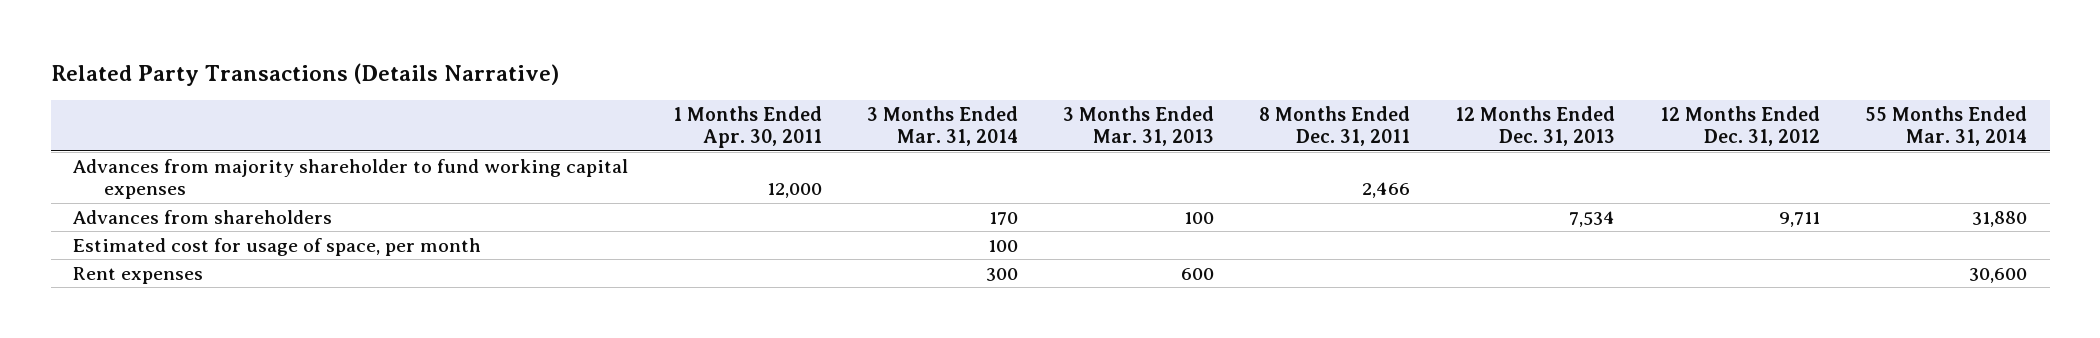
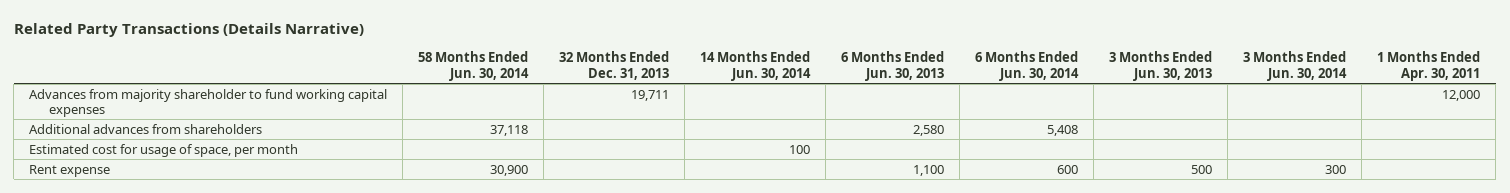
[867,105,1019,147] 3 Months Ended Mar. 31, 2014 -> none
[1063,105,1215,147] 3 Months Ended Mar. 31, 2013 -> none
[1259,105,1411,147] 8 Months Ended Dec. 31, 2011 -> none
[1455,105,1616,147] 12 Months Ended Dec. 31, 2013 -> none
[1660,105,1821,147] 12 Months Ended Dec. 31, 2012 -> none
[1865,105,2028,147] 55 Months Ended Mar. 31, 2014 -> none
none -> [418,51,530,81] 58 Months Ended Jun. 30, 2014
none -> [559,51,670,80] 32 Months Ended Dec. 31, 2013
none -> [700,51,812,81] 14 Months Ended Jun. 30, 2014
none -> [841,51,945,81] 6 Months Ended Jun. 30, 2013
none -> [975,51,1080,81] 6 Months Ended Jun. 30, 2014
none -> [1109,51,1213,81] 3 Months Ended Jun. 30, 2013
none -> [1243,51,1348,81] 3 Months Ended Jun. 30, 2014
[73,209,333,224] Advances from shareholders -> [29,123,263,134] Additional advances from shareholders
[73,266,204,284] Rent expenses -> [29,164,111,177] Rent expense

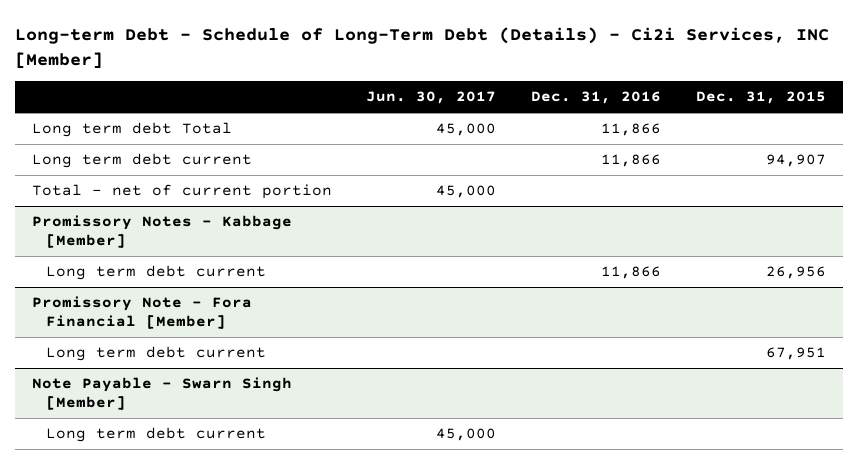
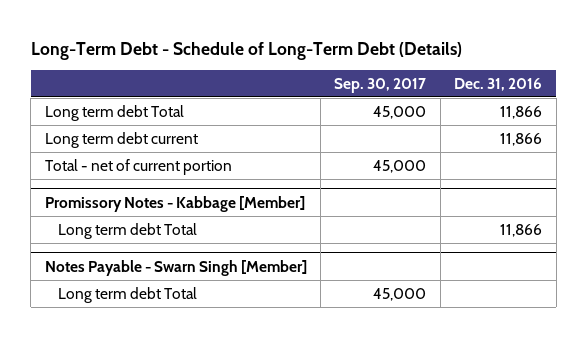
[14,26,829,69] Long-term Debt - Schedule of Long-Term Debt (Details) - Ci2i Services, INC [Member] -> [30,41,462,60] Long-Term Debt - Schedule of Long-Term Debt (Details)
[366,91,497,105] Jun. 30, 2017 -> none
[695,91,826,105] Dec. 31, 2015 -> none
none -> [334,77,427,93] Sep. 30, 2017
[31,296,252,330] Promissory Note - Fora Financial [Member] -> none
[46,346,267,362] Long term debt current -> none
[31,377,292,411] Note Payable - Swarn Singh [Member] -> none
[46,427,267,443] Long term debt current -> none
[46,265,267,281] Long term debt current -> [57,222,197,239] Long term debt Total
none -> [44,259,307,276] Notes Payable - Swarn Singh [Member]
none -> [57,286,197,303] Long term debt Total

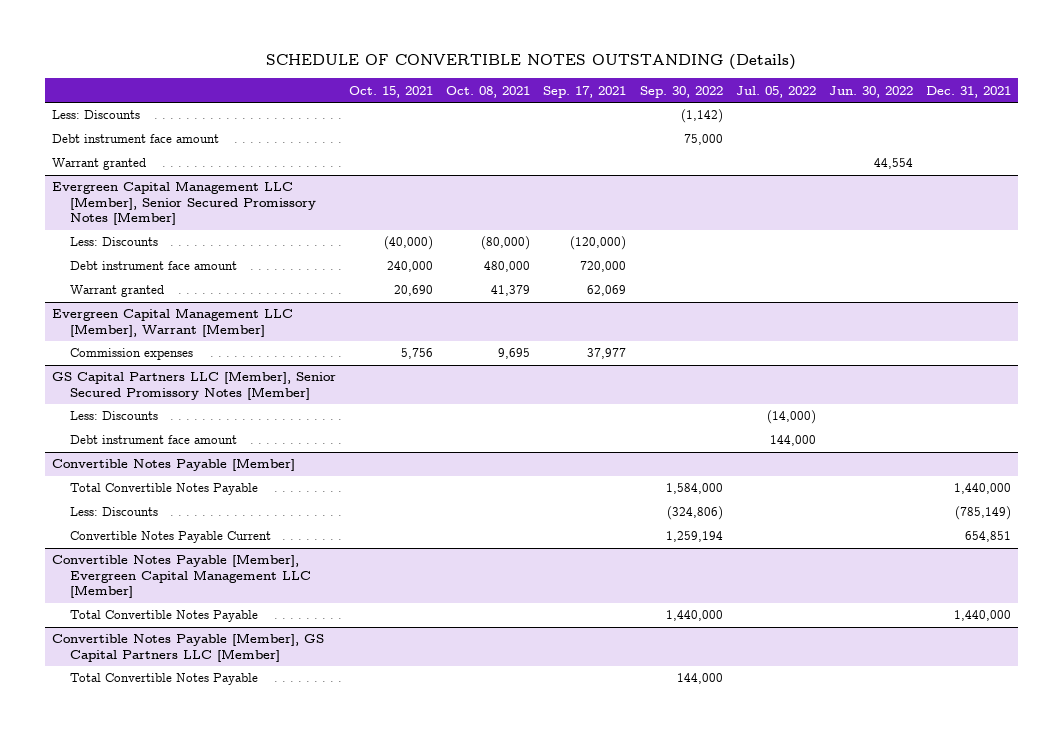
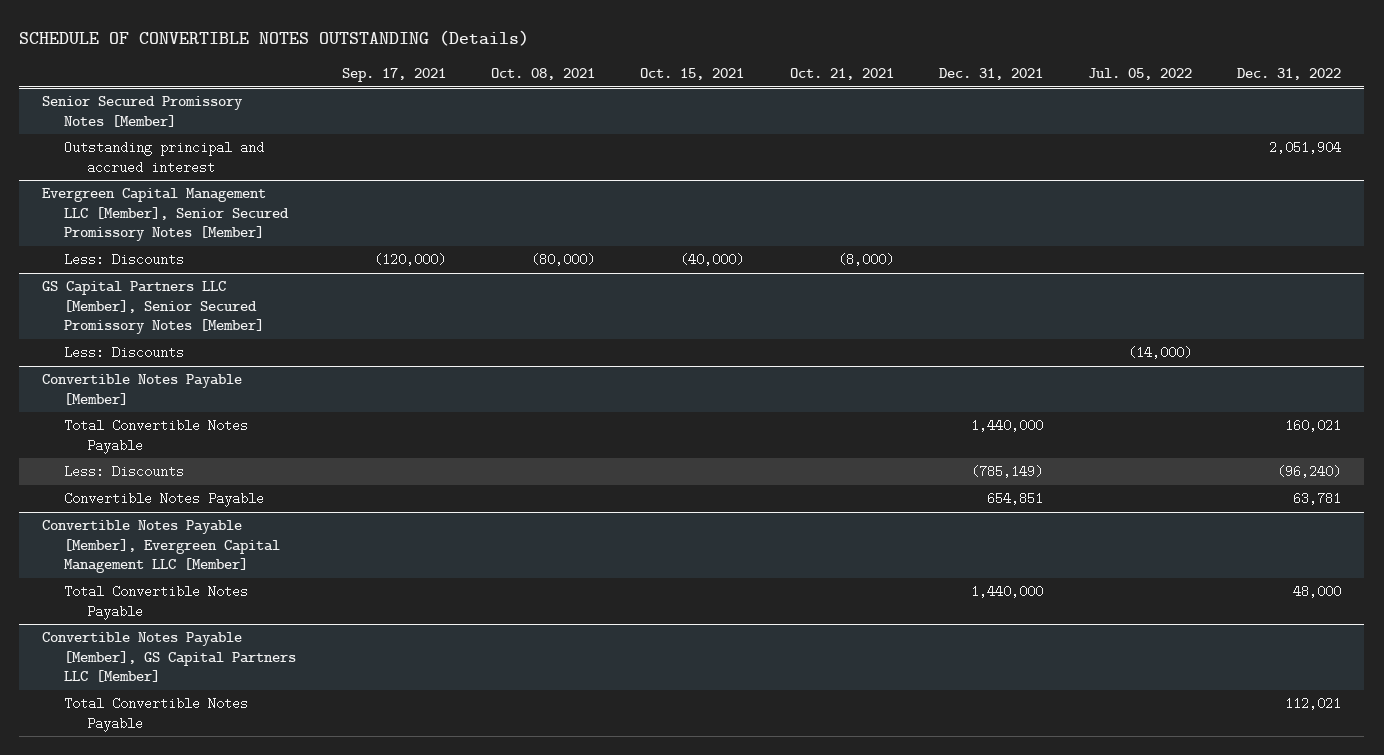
[639,85,723,98] Sep. 30, 2022 -> none
[828,85,913,98] Jun. 30, 2022 -> none
none -> [789,68,894,81] Oct. 21, 2021
none -> [1237,68,1342,81] Dec. 31, 2022
[51,110,140,120] Less: Discounts -> none
[51,134,219,144] Debt instrument face amount -> none
[51,158,146,171] Warrant granted -> none
none -> [42,96,244,127] Senior Secured Promissory Notes [Member]
none -> [64,141,265,174] Outstanding principal and accrued interest
[69,261,237,271] Debt instrument face amount -> none
[69,285,164,298] Warrant granted -> none
[51,308,293,337] Evergreen Capital Management LLC [Member], Warrant [Member] -> none
[69,348,193,361] Commission expenses -> none
[69,435,237,445] Debt instrument face amount -> none
[69,531,271,544] Convertible Notes Payable Current -> [64,492,265,508] Convertible Notes Payable

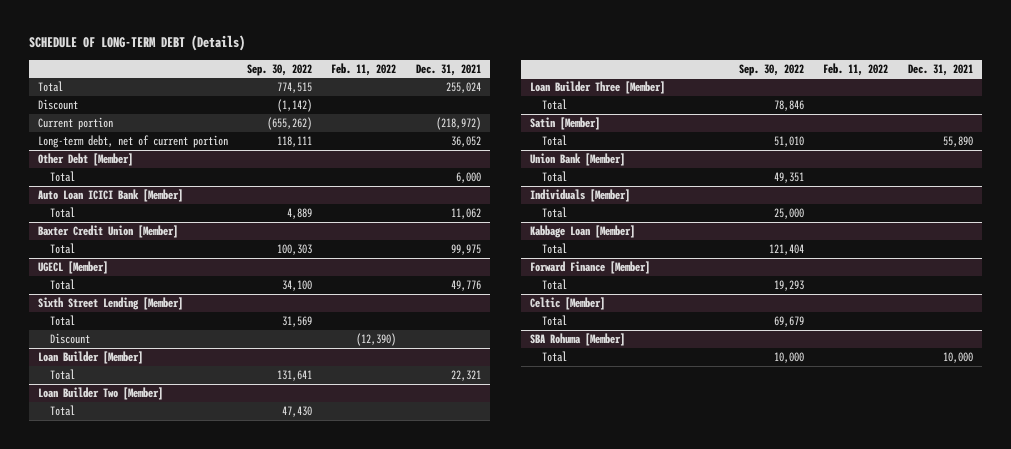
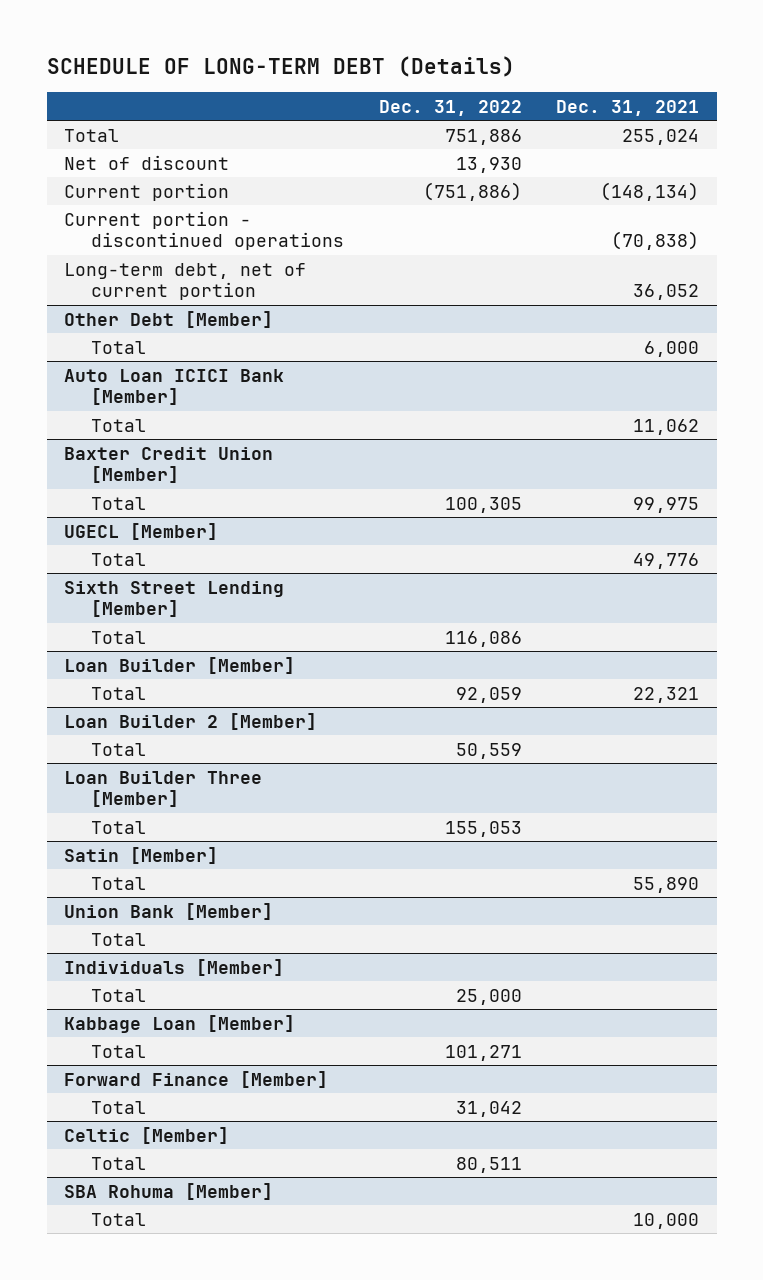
[247,63,313,76] Sep. 30, 2022 -> none
[331,62,397,76] Feb. 11, 2022 -> none
none -> [378,99,522,116] Dec. 31, 2022
[38,99,79,111] Discount -> none
none -> [63,154,229,170] Net of discount
[435,117,481,131] (218,972) -> [600,181,700,201] (148,134)
none -> [63,210,345,251] Current portion - discontinued operations
[50,333,91,345] Discount -> none
[38,387,164,401] Loan Builder Two [Member] -> [63,712,317,730] Loan Builder 2 [Member]

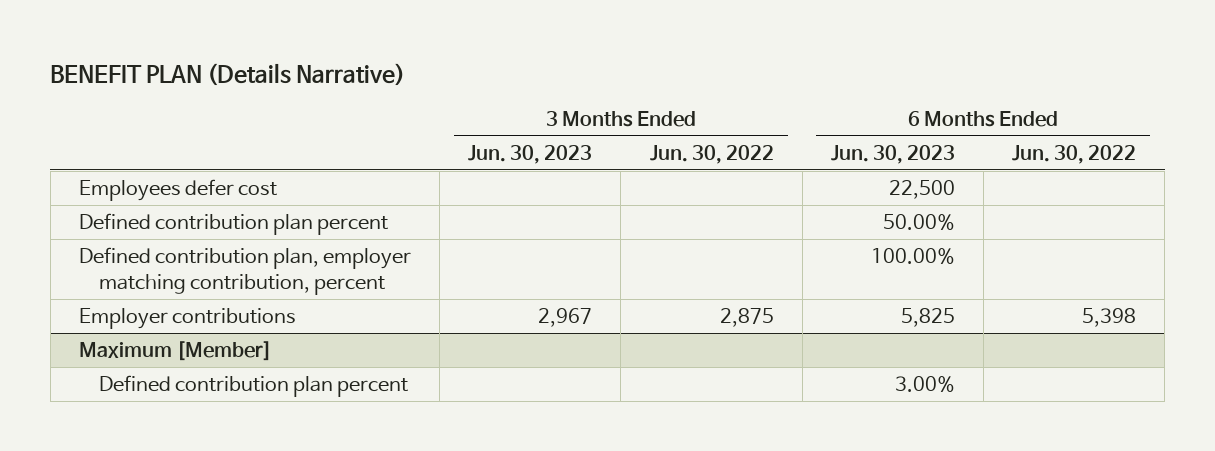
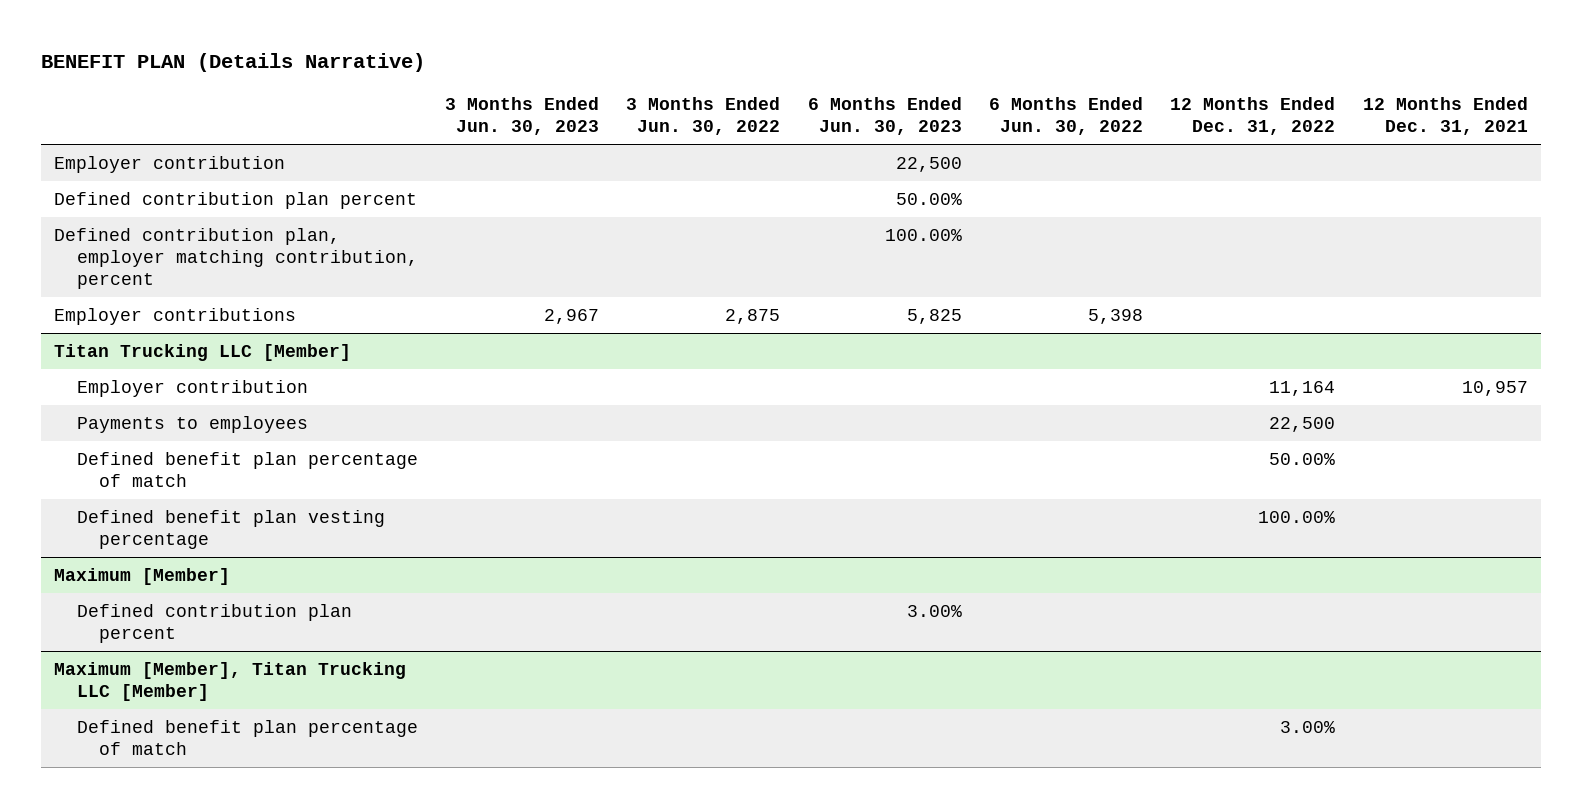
none -> [1170,97,1336,136] 12 Months Ended Dec. 31, 2022
none -> [1362,97,1528,136] 12 Months Ended Dec. 31, 2021
[79,179,278,202] Employees defer cost -> [54,155,286,173] Employer contribution
none -> [54,343,352,361] Titan Trucking LLC [Member]
none -> [76,379,308,397] Employer contribution
none -> [76,415,308,433] Payments to employees
none -> [76,451,418,487] Defined benefit plan percentage of match
none -> [76,509,385,549] Defined benefit plan vesting percentage
none -> [54,661,407,701] Maximum [Member], Titan Trucking LLC [Member]
none -> [76,719,418,755] Defined benefit plan percentage of match

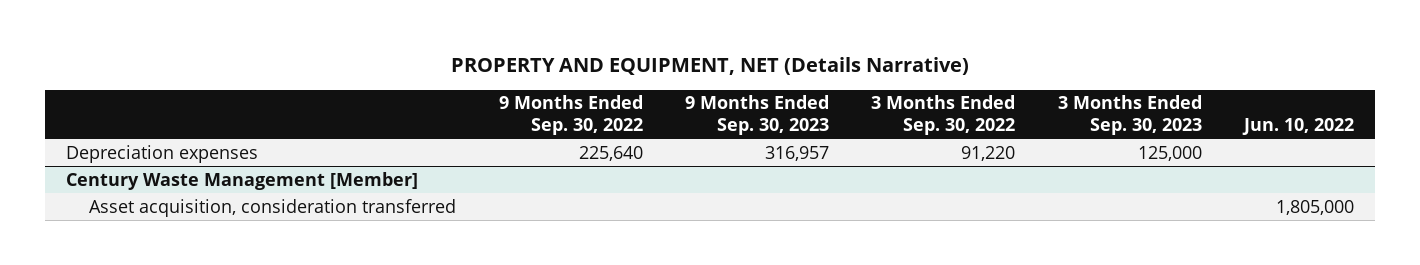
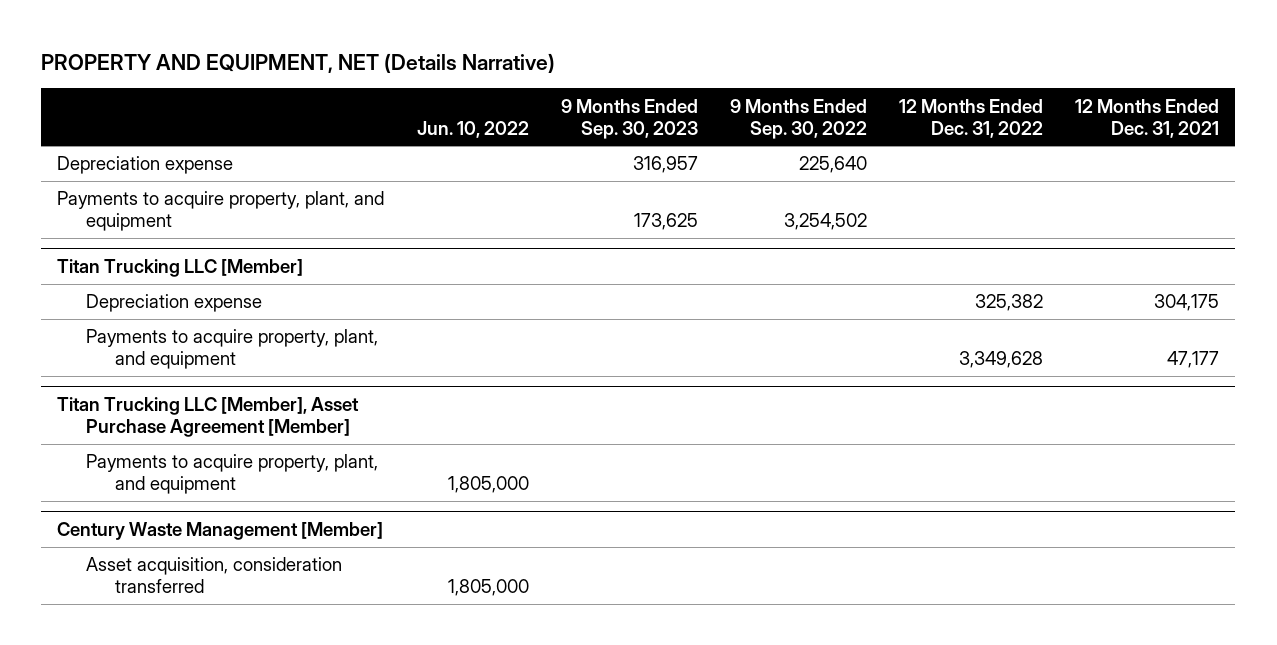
[871,95,1016,135] 3 Months Ended Sep. 30, 2022 -> none
[1057,95,1202,135] 3 Months Ended Sep. 30, 2023 -> none
none -> [899,98,1044,138] 12 Months Ended Dec. 31, 2022
none -> [1075,98,1220,138] 12 Months Ended Dec. 31, 2021
[66,144,259,163] Depreciation expenses -> [57,156,234,175] Depreciation expense
none -> [57,191,385,232] Payments to acquire property, plant, and equipment
none -> [57,259,304,278] Titan Trucking LLC [Member]
none -> [86,294,263,313] Depreciation expense
none -> [86,329,379,370] Payments to acquire property, plant, and equipment
none -> [57,397,360,438] Titan Trucking LLC [Member], Asset Purchase Agreement [Member]
none -> [86,454,379,495] Payments to acquire property, plant, and equipment

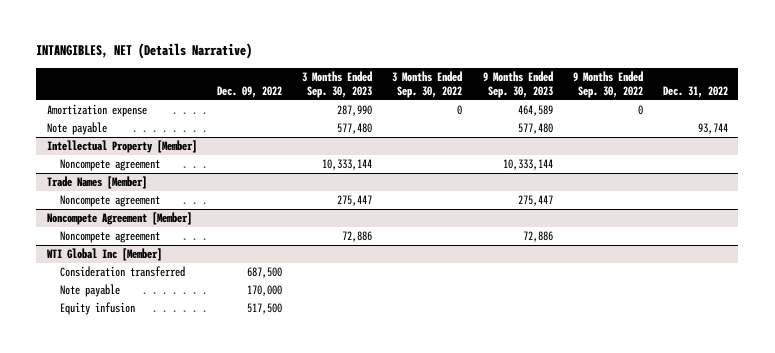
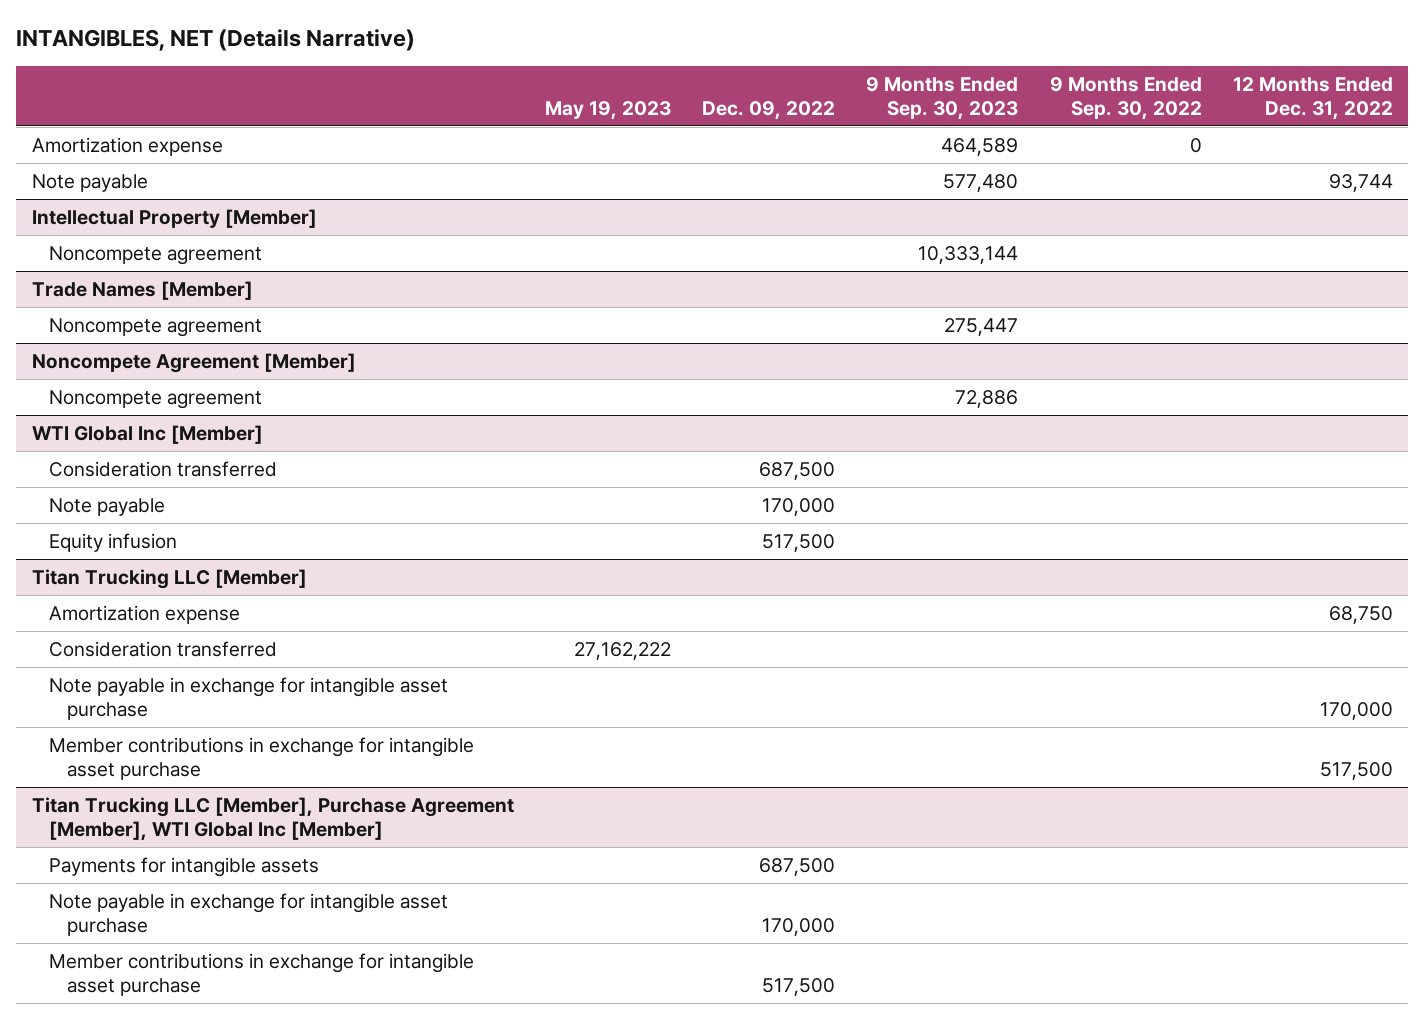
[302,70,373,99] 3 Months Ended Sep. 30, 2023 -> none
[392,70,463,99] 3 Months Ended Sep. 30, 2022 -> none
[663,86,729,99] Dec. 31, 2022 -> none
none -> [545,100,672,120] May 19, 2023
none -> [1232,76,1393,120] 12 Months Ended Dec. 31, 2022
none -> [31,568,307,589] Titan Trucking LLC [Member]
none -> [49,604,241,624] Amortization expense
none -> [49,640,278,657] Consideration transferred
none -> [49,676,449,720] Note payable in exchange for intangible asset purchase
none -> [49,736,475,780] Member contributions in exchange for intangible asset purchase
none -> [31,796,514,841] Titan Trucking LLC [Member], Purchase Agreement [Member], WTI Global Inc [Member]
none -> [49,856,320,877] Payments for intangible assets
none -> [49,892,449,936] Note payable in exchange for intangible asset purchase
none -> [49,952,475,996] Member contributions in exchange for intangible asset purchase

